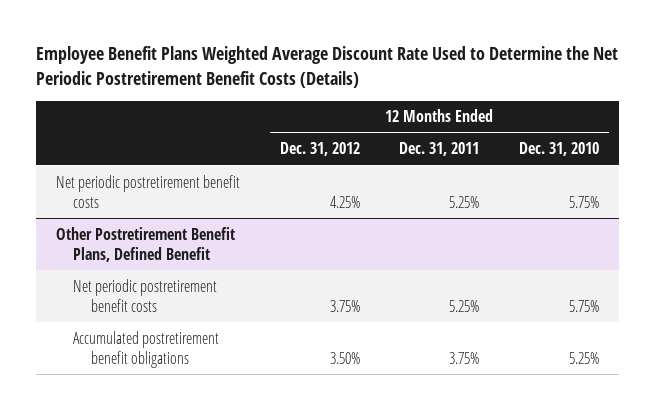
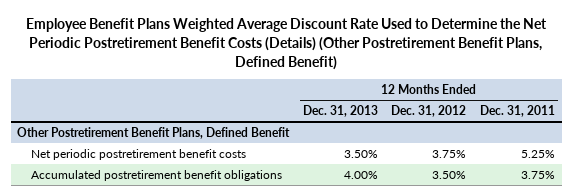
[36,46,619,88] Employee Benefit Plans Weighted Average Discount Rate Used to Determine the Net Periodic Postretirement Benefit Costs (Details) -> [26,18,548,70] Employee Benefit Plans Weighted Average Discount Rate Used to Determine the Net Periodic Postretirement Benefit Costs (Details) (Other Postretirement Benefit Plans, Defined Benefit)
[518,142,599,157] Dec. 31, 2010 -> none
none -> [302,104,378,117] Dec. 31, 2013
[55,174,240,208] Net periodic postretirement benefit costs -> none

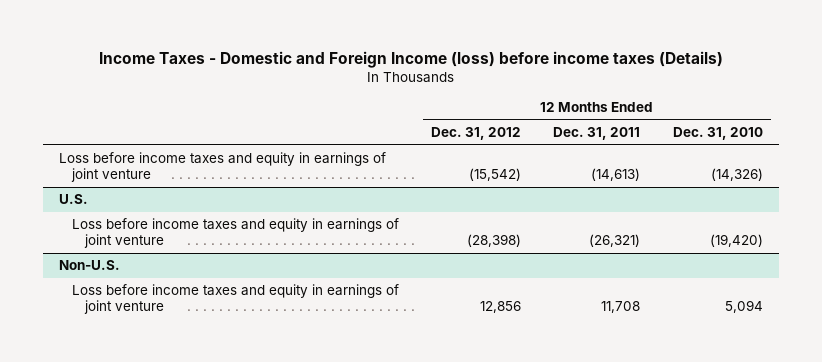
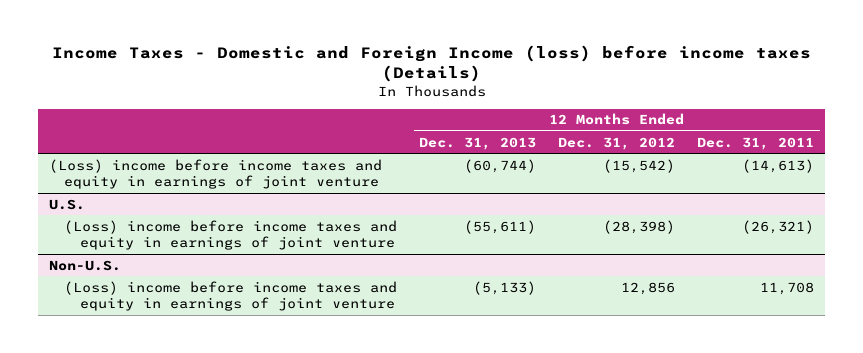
[672,127,763,141] Dec. 31, 2010 -> none
none -> [419,136,537,150] Dec. 31, 2013
[59,152,387,183] Loss before income taxes and equity in earnings of joint venture -> [48,158,382,190] (Loss) income before income taxes and equity in earnings of joint venture
[71,218,399,249] Loss before income taxes and equity in earnings of joint venture -> [64,219,398,251] (Loss) income before income taxes and equity in earnings of joint venture
[71,284,399,315] Loss before income taxes and equity in earnings of joint venture -> [64,280,398,312] (Loss) income before income taxes and equity in earnings of joint venture

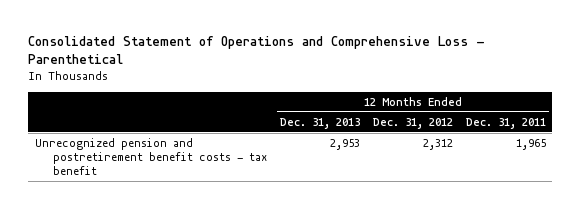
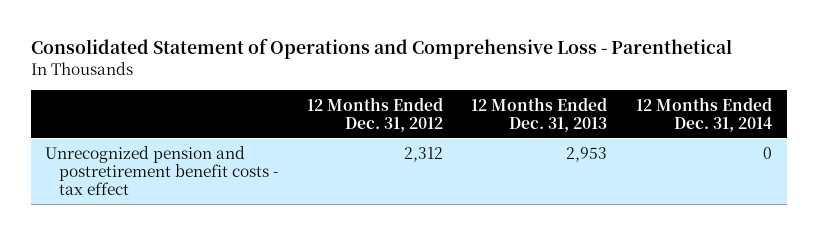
[465,117,546,129] Dec. 31, 2011 -> none
none -> [636,96,773,132] 12 Months Ended Dec. 31, 2014
[34,137,267,176] Unrecognized pension and postretirement benefit costs - tax benefit -> [45,146,278,196] Unrecognized pension and postretirement benefit costs - tax effect

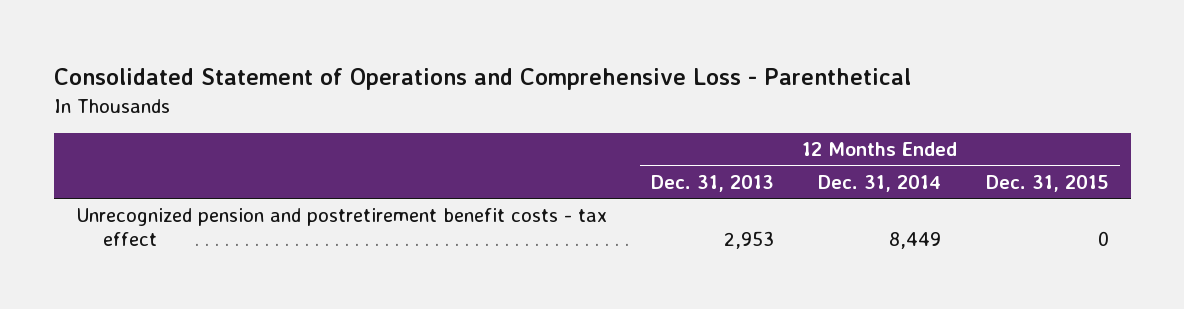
[306,96,443,132] 12 Months Ended Dec. 31, 2012 -> none
none -> [985,174,1109,192] Dec. 31, 2015
[763,147,773,160] 0 -> [889,231,942,249] 8,449

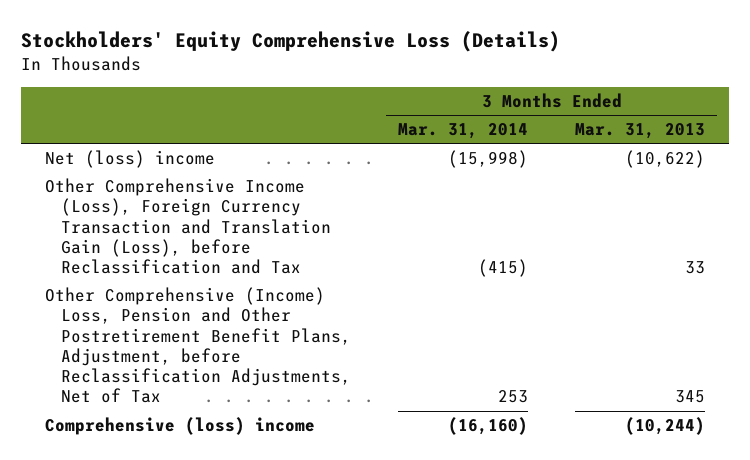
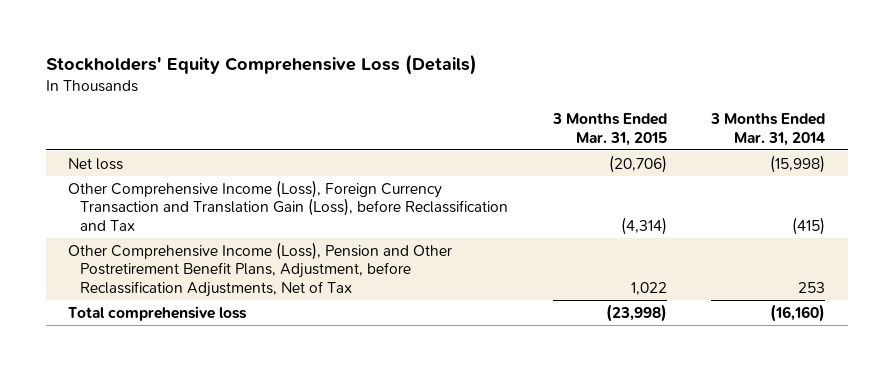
[575,123,706,140] Mar. 31, 2013 -> none
none -> [551,112,667,146] 3 Months Ended Mar. 31, 2015
[44,149,215,168] Net (loss) income -> [68,157,124,170] Net loss
[44,286,351,404] Other Comprehensive (Income) Loss, Pension and Other Postretirement Benefit Plans, Adjustment, before Reclassification Adjustments, Net of Tax -> [68,241,453,298] Other Comprehensive Income (Loss), Pension and Other Postretirement Benefit Plans, Adjustment, before Reclassification Adjustments, Net of Tax
[44,416,315,435] Comprehensive (loss) income -> [68,305,248,321] Total comprehensive loss

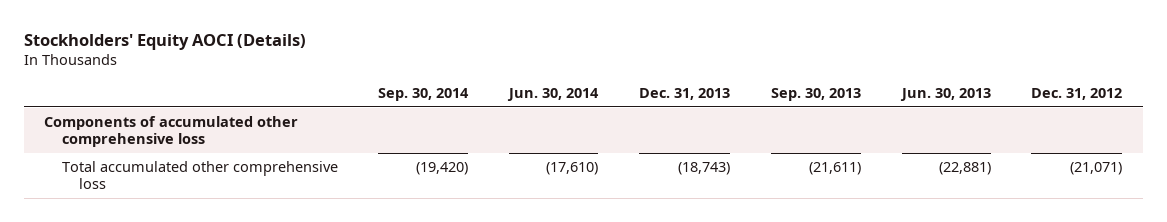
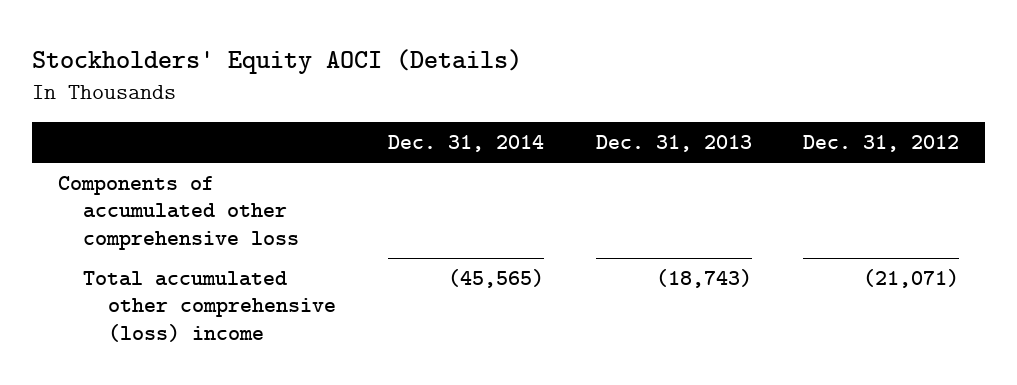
[378,88,470,102] Sep. 30, 2014 -> none
[507,88,600,102] Jun. 30, 2014 -> none
[770,88,861,102] Sep. 30, 2013 -> none
[899,88,991,102] Jun. 30, 2013 -> none
none -> [387,135,544,153] Dec. 31, 2014
[61,160,338,190] Total accumulated other comprehensive loss -> [83,271,337,342] Total accumulated other comprehensive (loss) income

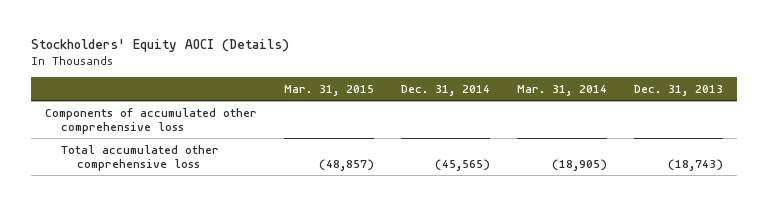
[803,135,960,153] Dec. 31, 2012 -> none
none -> [283,84,374,96] Mar. 31, 2015
none -> [517,84,608,96] Mar. 31, 2014
[83,271,337,342] Total accumulated other comprehensive (loss) income -> [60,144,219,171] Total accumulated other comprehensive loss

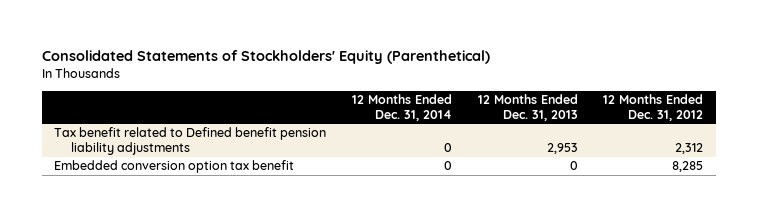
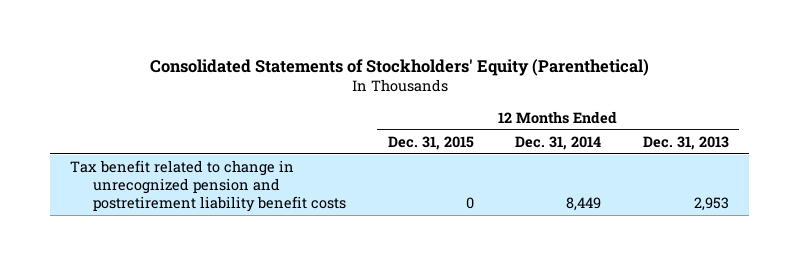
[603,94,704,121] 12 Months Ended Dec. 31, 2012 -> none
none -> [387,135,474,150] Dec. 31, 2015
[54,160,295,174] Embedded conversion option tax benefit -> none
[54,127,327,155] Tax benefit related to Defined benefit pension liability adjustments -> [70,160,347,212] Tax benefit related to change in unrecognized pension and postretirement liability benefit costs
[444,142,453,152] 0 -> [566,196,602,211] 8,449

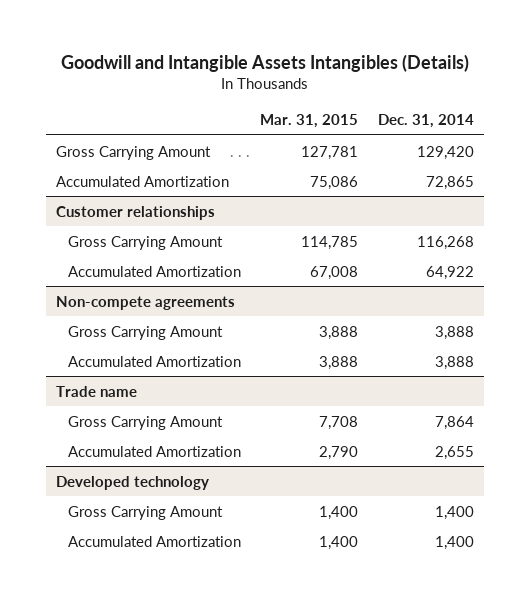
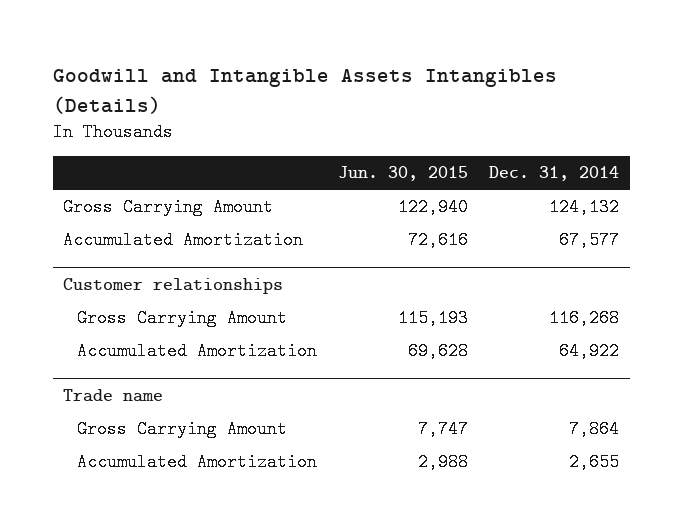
[260,114,359,129] Mar. 31, 2015 -> none
none -> [338,166,469,182] Jun. 30, 2015
[416,145,474,160] 129,420 -> [549,198,620,217] 124,132
[425,175,474,190] 72,865 -> [559,231,620,250] 67,577
[55,295,235,310] Non-compete agreements -> none
[67,325,223,340] Gross Carrying Amount -> none
[67,355,241,367] Accumulated Amortization -> none
[55,475,209,490] Developed technology -> none
[67,505,223,520] Gross Carrying Amount -> none
[67,535,241,547] Accumulated Amortization -> none

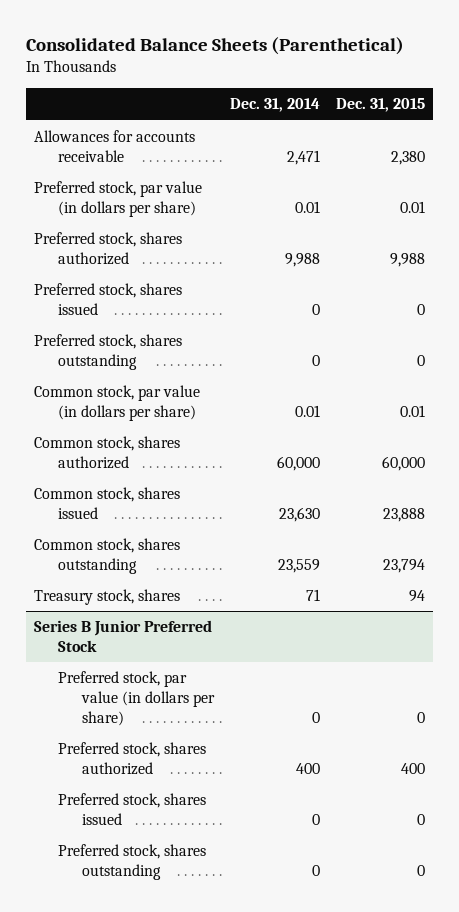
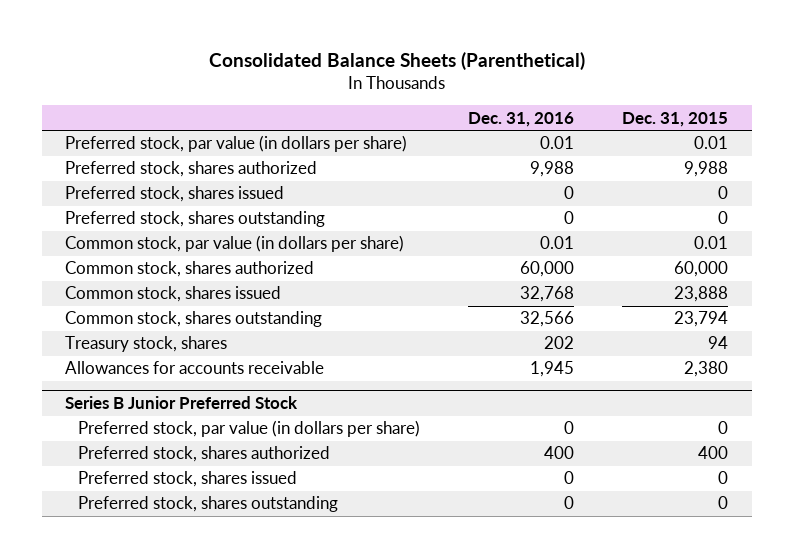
[229,98,320,113] Dec. 31, 2014 -> none
none -> [468,111,575,127] Dec. 31, 2016
[33,130,195,162] Allowances for accounts receivable -> [65,361,325,375] Allowances for accounts receivable

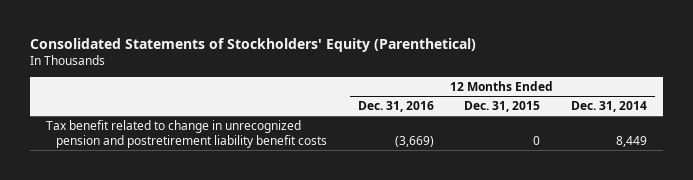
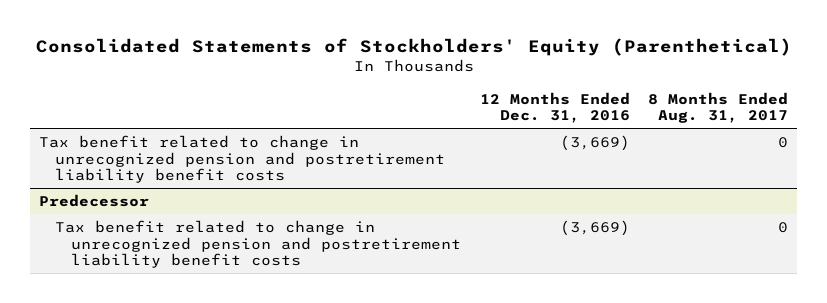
[464,101,541,113] Dec. 31, 2015 -> none
[571,101,648,113] Dec. 31, 2014 -> none
none -> [647,91,788,124] 8 Months Ended Aug. 31, 2017
none -> [39,193,150,207] Predecessor
none -> [55,219,462,269] Tax benefit related to change in unrecognized pension and postretirement liability benefit costs

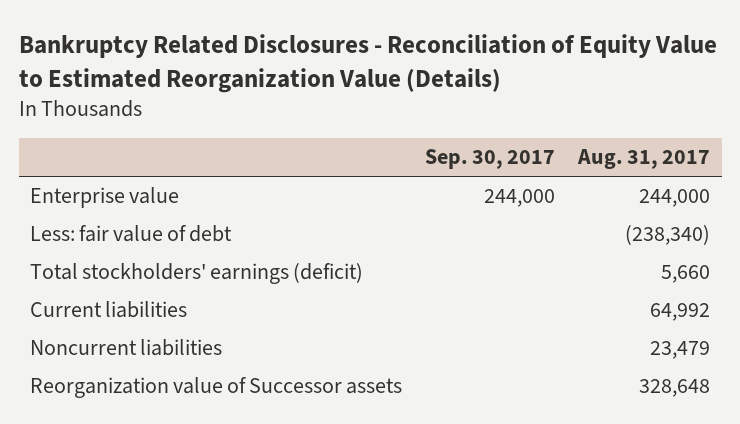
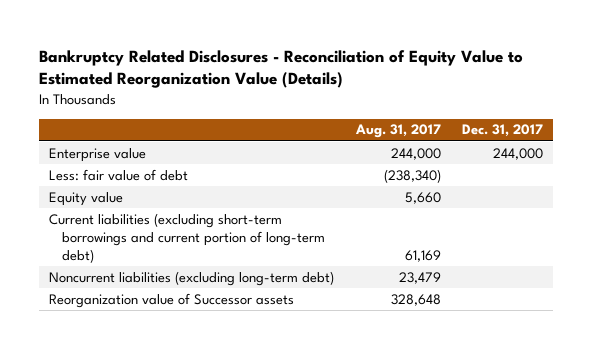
[425,149,556,170] Sep. 30, 2017 -> none
none -> [461,124,543,138] Dec. 31, 2017
[30,301,188,319] Current liabilities -> none
[30,263,364,285] Total stockholders' earnings (deficit) -> [49,191,124,206] Equity value
none -> [49,212,325,263] Current liabilities (excluding short-term borrowings and current portion of long-term debt)
[30,339,223,357] Noncurrent liabilities -> [49,270,335,286] Noncurrent liabilities (excluding long-term debt)

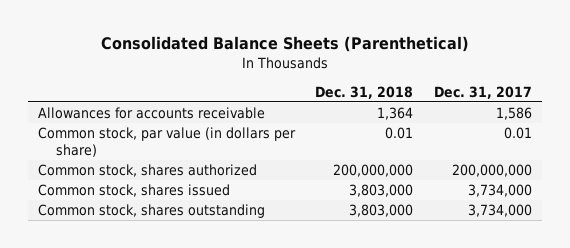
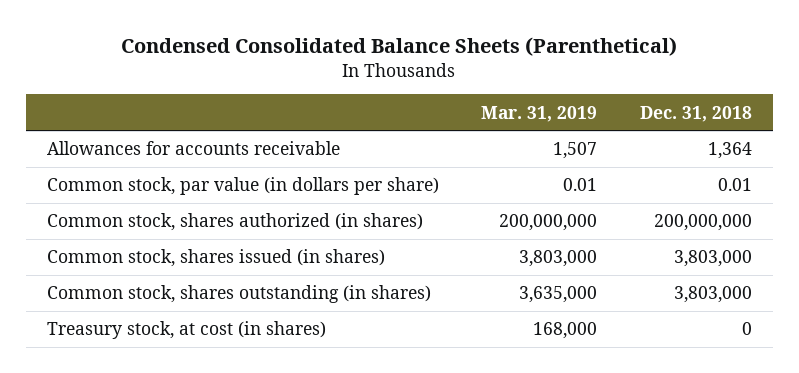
[100,36,469,53] Consolidated Balance Sheets (Parenthetical) -> [121,36,678,56] Condensed Consolidated Balance Sheets (Parenthetical)
[433,85,532,99] Dec. 31, 2017 -> none
none -> [481,105,598,122] Mar. 31, 2019
[37,164,257,178] Common stock, shares authorized -> [46,213,423,232] Common stock, shares authorized (in shares)
[37,184,230,198] Common stock, shares issued -> [46,249,385,268] Common stock, shares issued (in shares)
[37,204,265,219] Common stock, shares outstanding -> [46,285,431,304] Common stock, shares outstanding (in shares)
none -> [46,321,326,340] Treasury stock, at cost (in shares)

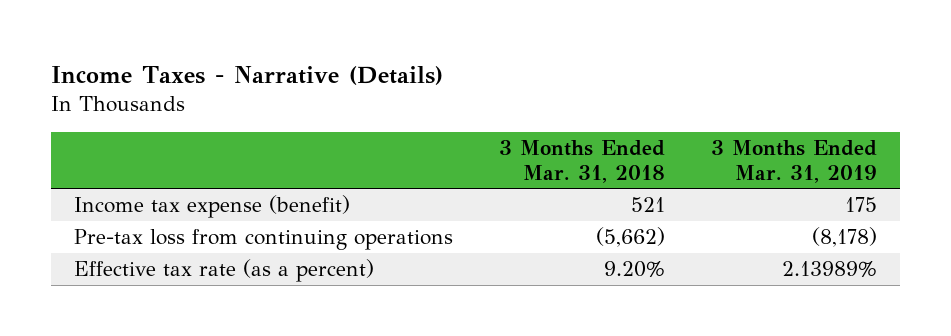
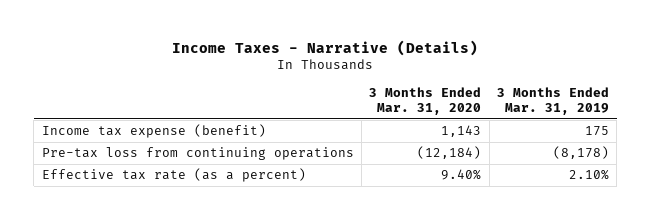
[499,140,666,183] 3 Months Ended Mar. 31, 2018 -> none
none -> [369,86,482,115] 3 Months Ended Mar. 31, 2020
[782,260,878,277] 2.13989% -> [568,169,609,181] 2.10%

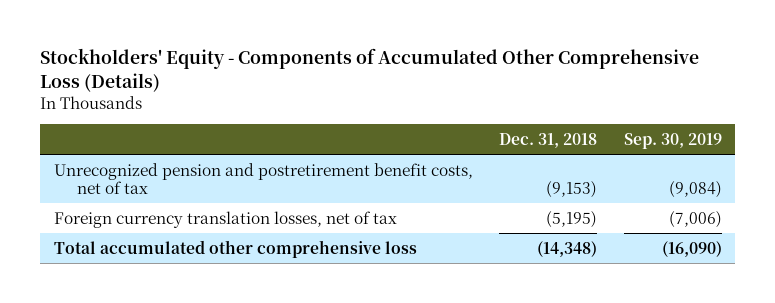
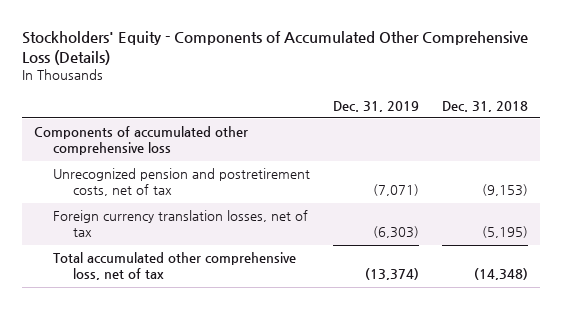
[623,132,722,149] Sep. 30, 2019 -> none
none -> [333,100,420,112] Dec. 31, 2019
none -> [33,126,248,156] Components of accumulated other comprehensive loss
[53,162,473,194] Unrecognized pension and postretirement benefit costs, net of tax -> [53,168,311,197] Unrecognized pension and postretirement costs, net of tax
[53,239,417,258] Total accumulated other comprehensive loss -> [53,252,297,281] Total accumulated other comprehensive loss, net of tax

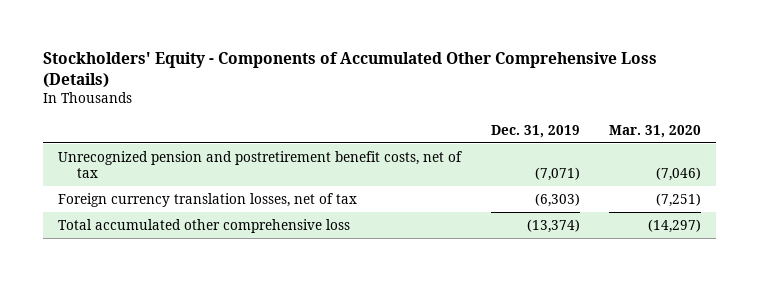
[442,100,529,112] Dec. 31, 2018 -> none
none -> [609,124,702,138] Mar. 31, 2020
[33,126,248,156] Components of accumulated other comprehensive loss -> none
[53,168,311,197] Unrecognized pension and postretirement costs, net of tax -> [58,150,463,178] Unrecognized pension and postretirement benefit costs, net of tax
[53,252,297,281] Total accumulated other comprehensive loss, net of tax -> [58,218,351,233] Total accumulated other comprehensive loss

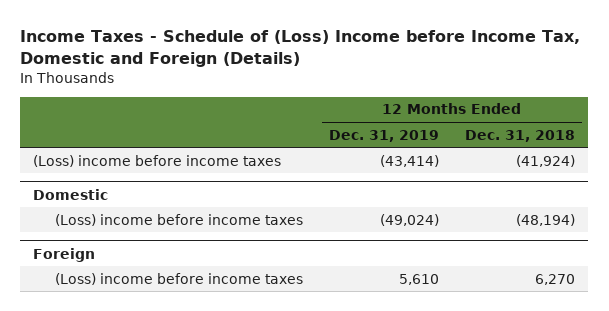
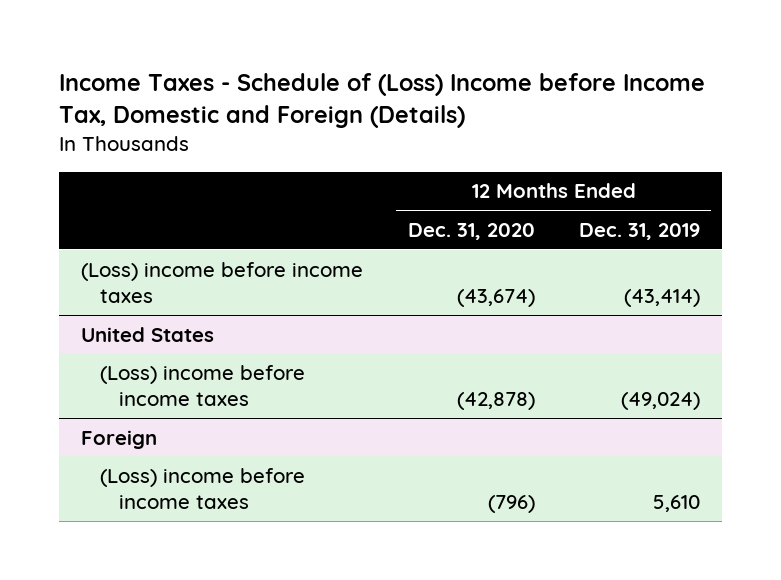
[465,129,576,142] Dec. 31, 2018 -> none
none -> [407,222,535,240] Dec. 31, 2020
[33,188,109,200] Domestic -> [81,326,215,342] United States

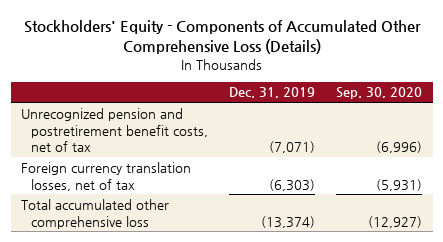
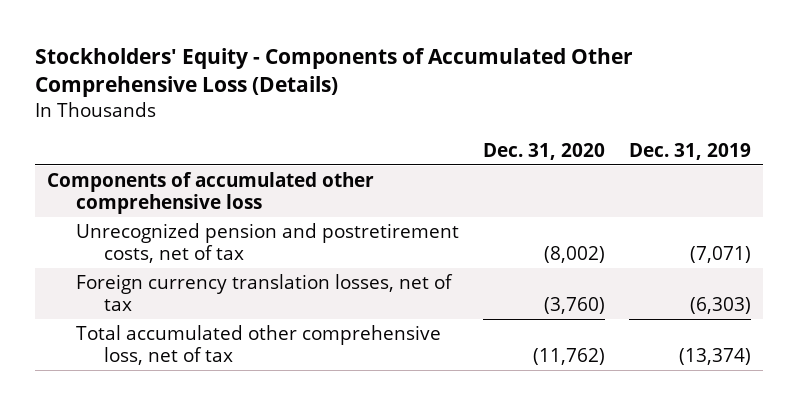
[336,87,423,100] Sep. 30, 2020 -> none
none -> [482,142,605,160] Dec. 31, 2020
none -> [47,172,375,214] Components of accumulated other comprehensive loss
[21,107,208,153] Unrecognized pension and postretirement benefit costs, net of tax -> [75,223,459,263] Unrecognized pension and postretirement costs, net of tax
[21,198,170,229] Total accumulated other comprehensive loss -> [75,325,441,365] Total accumulated other comprehensive loss, net of tax

